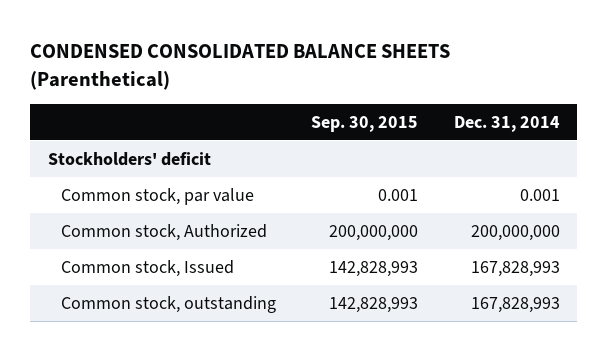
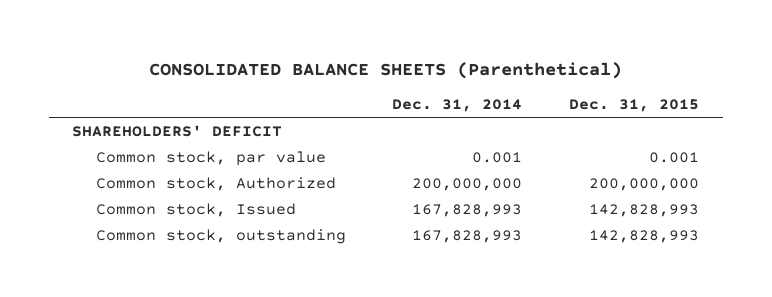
[30,44,451,90] CONDENSED CONSOLIDATED BALANCE SHEETS (Parenthetical) -> [148,61,622,79] CONSOLIDATED BALANCE SHEETS (Parenthetical)
[311,115,419,132] Sep. 30, 2015 -> none
none -> [569,98,700,112] Dec. 31, 2015
[47,151,211,166] Stockholders' deficit -> [72,124,283,137] SHAREHOLDERS' DEFICIT

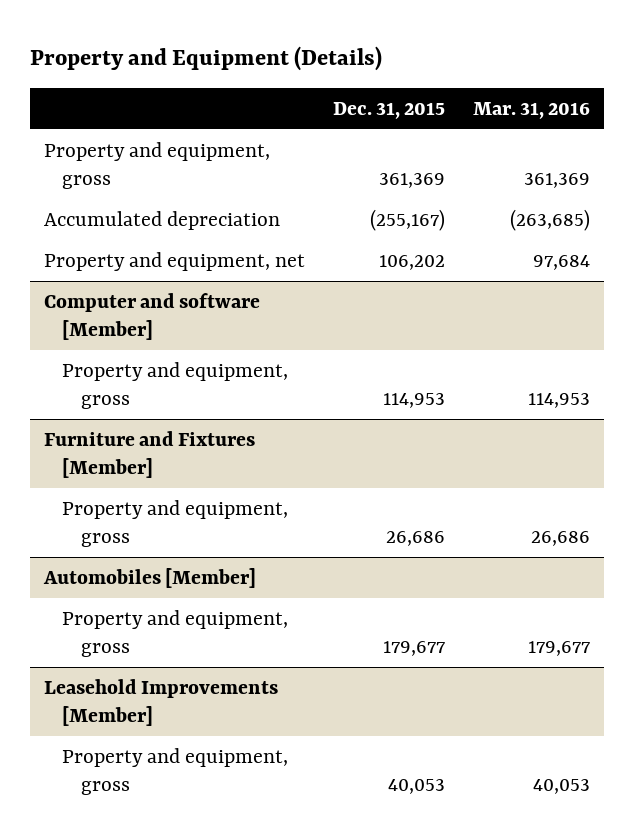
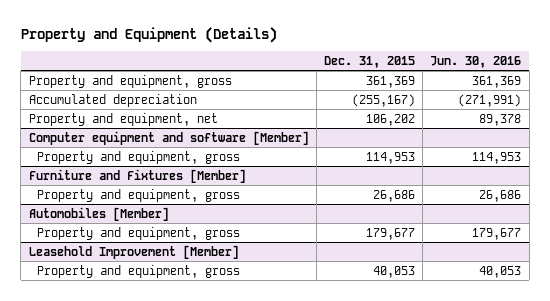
[473,101,591,119] Mar. 31, 2016 -> none
none -> [430,55,522,68] Jun. 30, 2016
[44,293,261,341] Computer and software [Member] -> [28,130,309,145] Computer equipment and software [Member]
[44,679,279,727] Leasehold Improvements [Member] -> [28,244,239,259] Leasehold Improvement [Member]

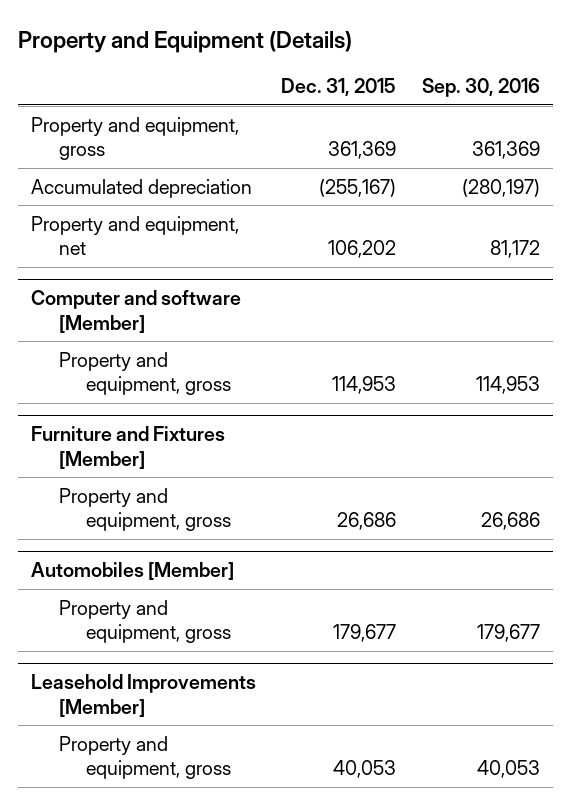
[430,55,522,68] Jun. 30, 2016 -> none
none -> [422,78,541,98] Sep. 30, 2016
[28,130,309,145] Computer equipment and software [Member] -> [30,290,241,333] Computer and software [Member]
[28,244,239,259] Leasehold Improvement [Member] -> [30,674,256,717] Leasehold Improvements [Member]

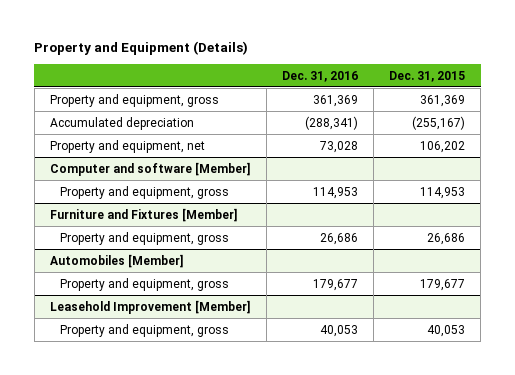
[422,78,541,98] Sep. 30, 2016 -> none
none -> [281,70,358,82] Dec. 31, 2016
[30,674,256,717] Leasehold Improvements [Member] -> [49,299,251,314] Leasehold Improvement [Member]

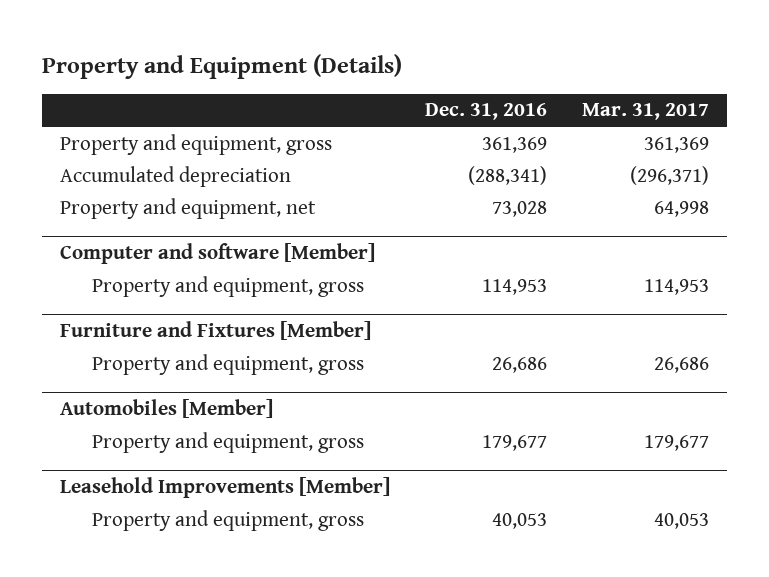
[389,70,466,82] Dec. 31, 2015 -> none
none -> [582,103,710,121] Mar. 31, 2017
[49,299,251,314] Leasehold Improvement [Member] -> [59,476,390,498] Leasehold Improvements [Member]

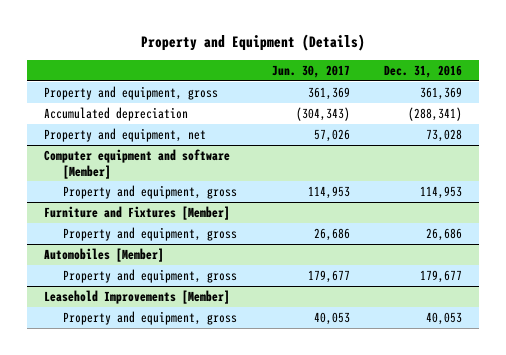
[582,103,710,121] Mar. 31, 2017 -> none
none -> [271,64,350,78] Jun. 30, 2017
[59,242,375,264] Computer and software [Member] -> [44,148,231,179] Computer equipment and software [Member]

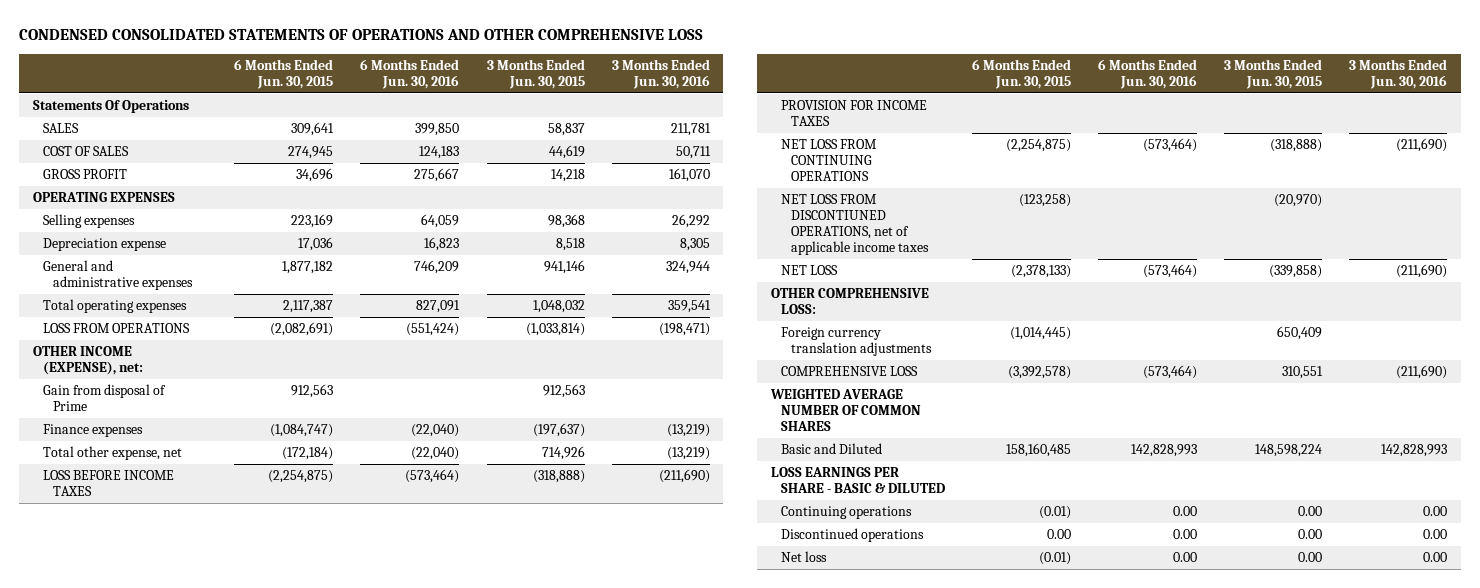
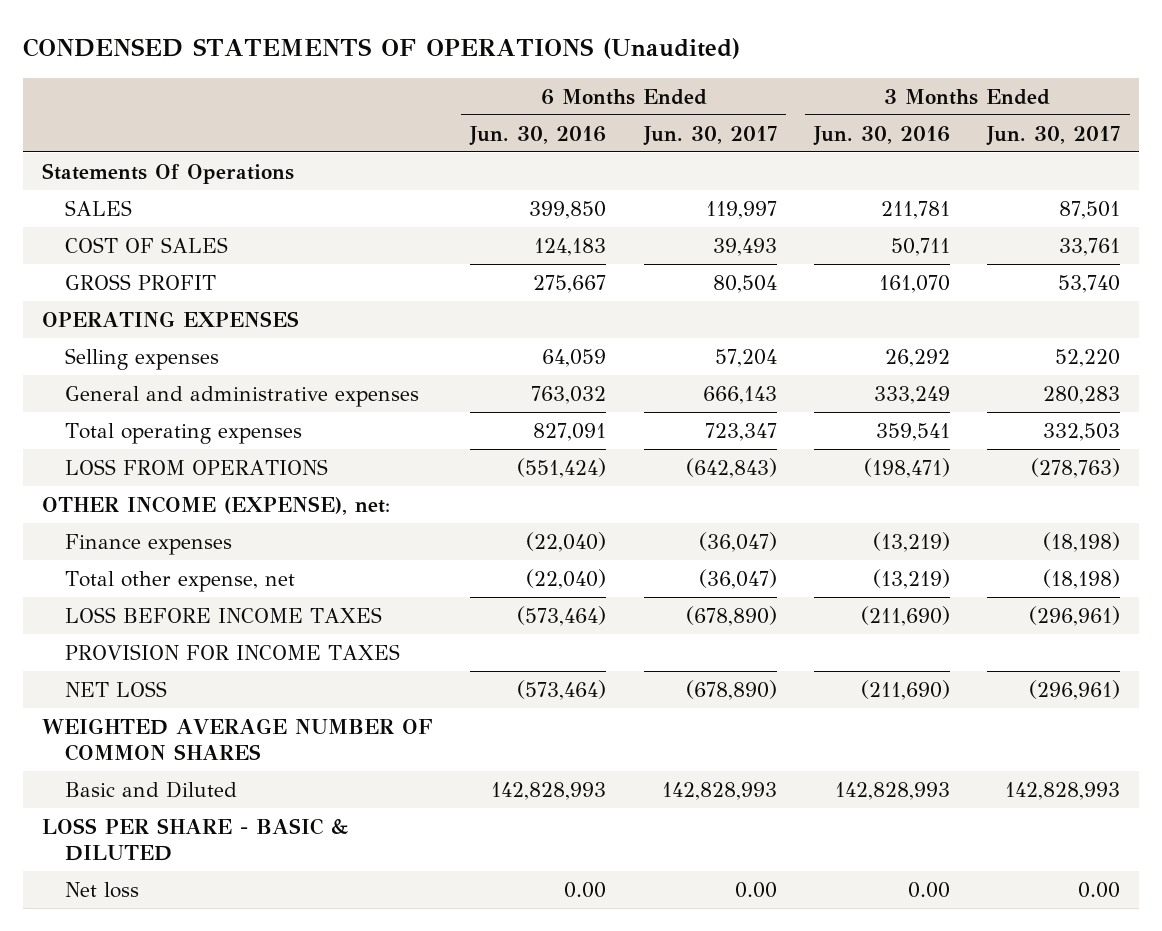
[19,29,704,41] CONDENSED CONSOLIDATED STATEMENTS OF OPERATIONS AND OTHER COMPREHENSIVE LOSS -> [23,38,741,60] CONDENSED STATEMENTS OF OPERATIONS (Unaudited)
[234,58,334,89] 6 Months Ended Jun. 30, 2015 -> none
[486,58,585,89] 3 Months Ended Jun. 30, 2015 -> none
none -> [642,125,777,146] Jun. 30, 2017
none -> [986,125,1121,146] Jun. 30, 2017
[43,237,167,251] Depreciation expense -> none
[414,259,460,274] 746,209 -> [531,385,607,404] 763,032
[665,260,710,274] 324,944 -> [873,385,950,404] 333,249
[43,383,167,411] Gain from disposal of Prime -> none
[780,138,877,181] NET LOSS FROM CONTINUING OPERATIONS -> none
[780,193,929,256] NET LOSS FROM DISCONTIUNED OPERATIONS, net of applicable income taxes -> none
[770,287,929,314] OTHER COMPREHENSIVE LOSS: -> none
[780,326,932,356] Foreign currency translation adjustments -> none
[780,365,918,376] COMPREHENSIVE LOSS -> none
[780,505,912,519] Continuing operations -> none
[780,527,924,542] Discontinued operations -> none
[770,466,945,493] LOSS EARNINGS PER SHARE - BASIC & DILUTED -> [42,817,349,861] LOSS PER SHARE - BASIC & DILUTED

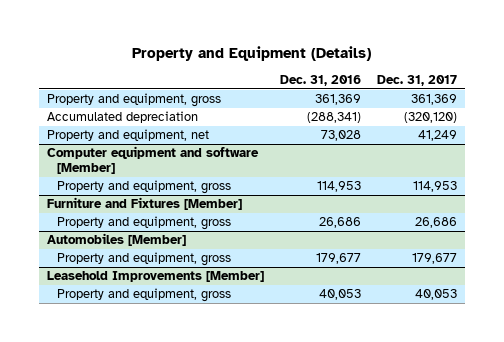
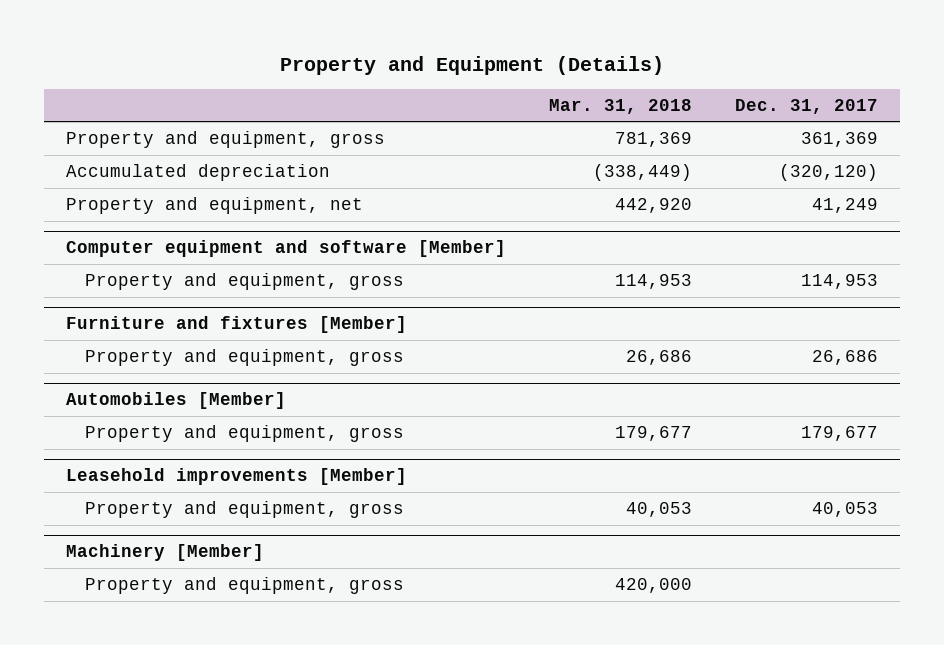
[280,75,362,87] Dec. 31, 2016 -> none
none -> [549,98,693,114] Mar. 31, 2018
[46,197,242,211] Furniture and Fixtures [Member] -> [66,316,408,334] Furniture and fixtures [Member]
[46,271,264,283] Leasehold Improvements [Member] -> [66,468,408,486] Leasehold improvements [Member]
none -> [66,544,265,562] Machinery [Member]
none -> [85,576,405,594] Property and equipment, gross

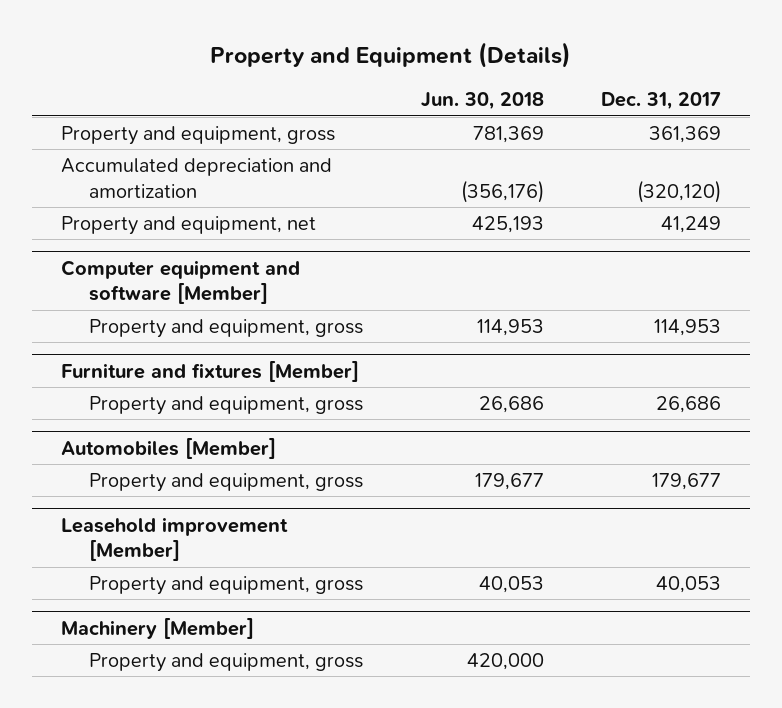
[549,98,693,114] Mar. 31, 2018 -> none
none -> [420,92,544,111] Jun. 30, 2018
[66,163,331,181] Accumulated depreciation -> [61,157,333,198] Accumulated depreciation and amortization
[66,468,408,486] Leasehold improvements [Member] -> [61,516,289,562] Leasehold improvement [Member]

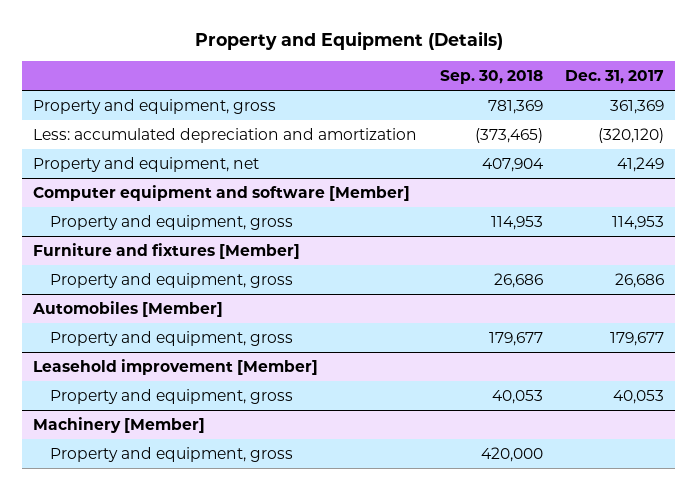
[420,92,544,111] Jun. 30, 2018 -> none
none -> [439,70,543,85] Sep. 30, 2018
[61,157,333,198] Accumulated depreciation and amortization -> [33,127,418,143] Less: accumulated depreciation and amortization

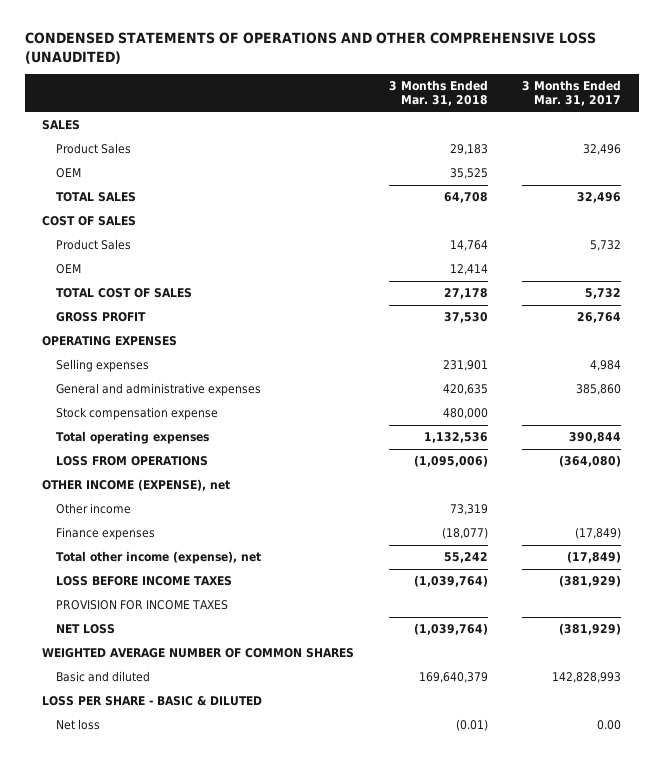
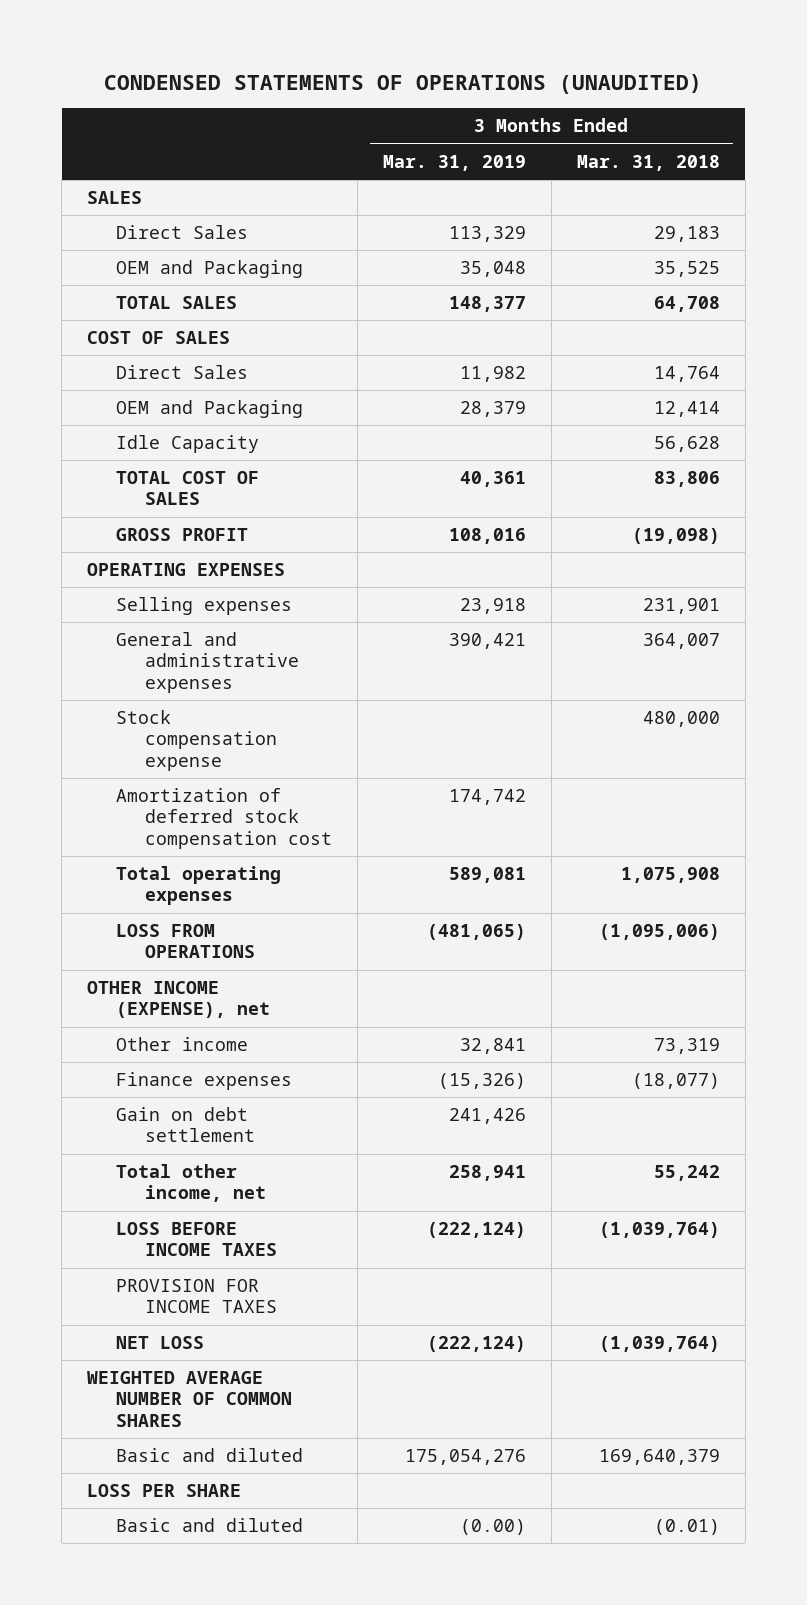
[24,32,596,64] CONDENSED STATEMENTS OF OPERATIONS AND OTHER COMPREHENSIVE LOSS (UNAUDITED) -> [104,73,703,94] CONDENSED STATEMENTS OF OPERATIONS (UNAUDITED)
[522,79,622,107] 3 Months Ended Mar. 31, 2017 -> none
none -> [382,154,526,171] Mar. 31, 2019
[55,143,131,155] Product Sales -> [115,225,248,240] Direct Sales
[55,168,81,179] OEM -> [115,260,303,279] OEM and Packaging
[55,239,131,251] Product Sales -> [115,365,248,380] Direct Sales
[55,264,81,275] OEM -> [115,400,303,419] OEM and Packaging
none -> [115,435,259,454] Idle Capacity
[443,288,488,300] 27,178 -> [653,471,720,488] 83,806
[443,312,488,324] 37,530 -> [631,528,720,545] (19,098)
[442,384,488,396] 420,635 -> [642,633,720,650] 364,007
none -> [115,788,332,849] Amortization of deferred stock compensation cost
[423,432,488,444] 1,132,536 -> [620,867,720,884] 1,075,908
none -> [115,1107,255,1143] Gain on debt settlement
[55,551,261,565] Total other income (expense), net -> [115,1164,266,1203] Total other income, net
[42,696,263,707] LOSS PER SHARE - BASIC & DILUTED -> [87,1484,242,1498] LOSS PER SHARE
[55,719,100,731] Net loss -> [115,1518,303,1533] Basic and diluted

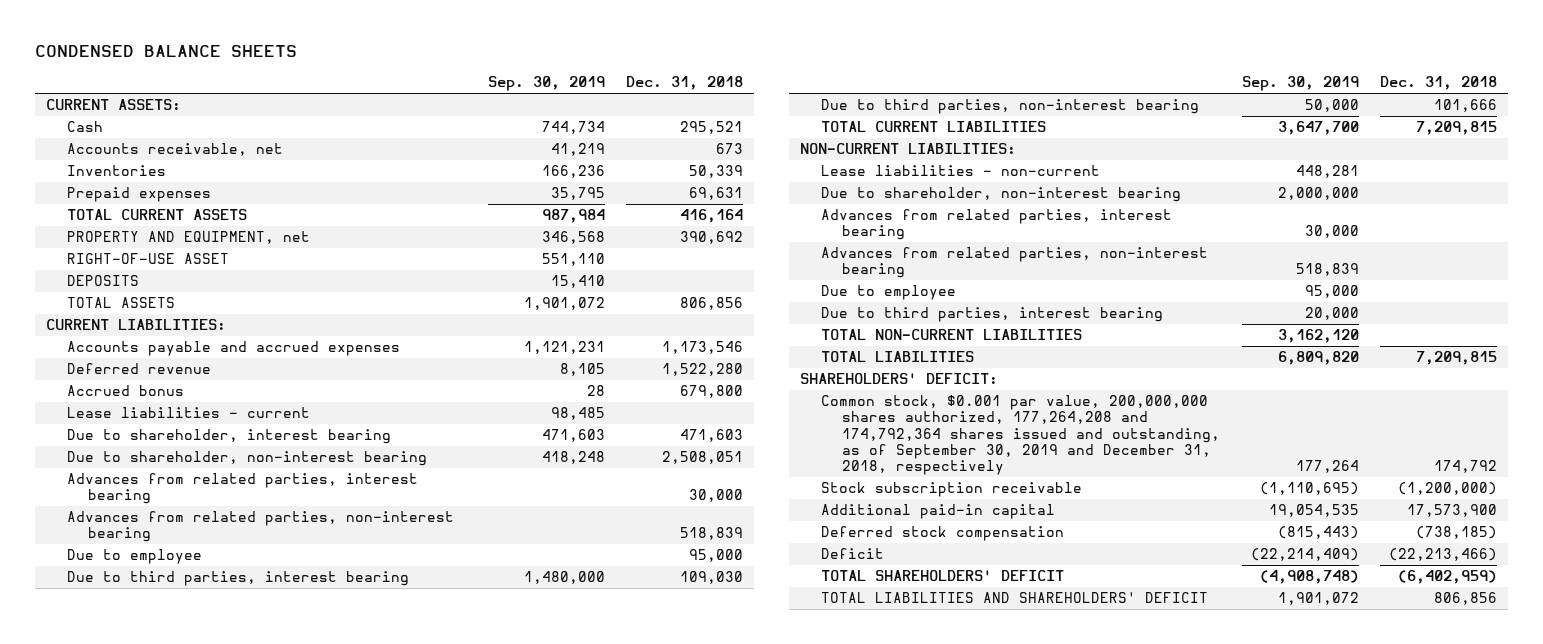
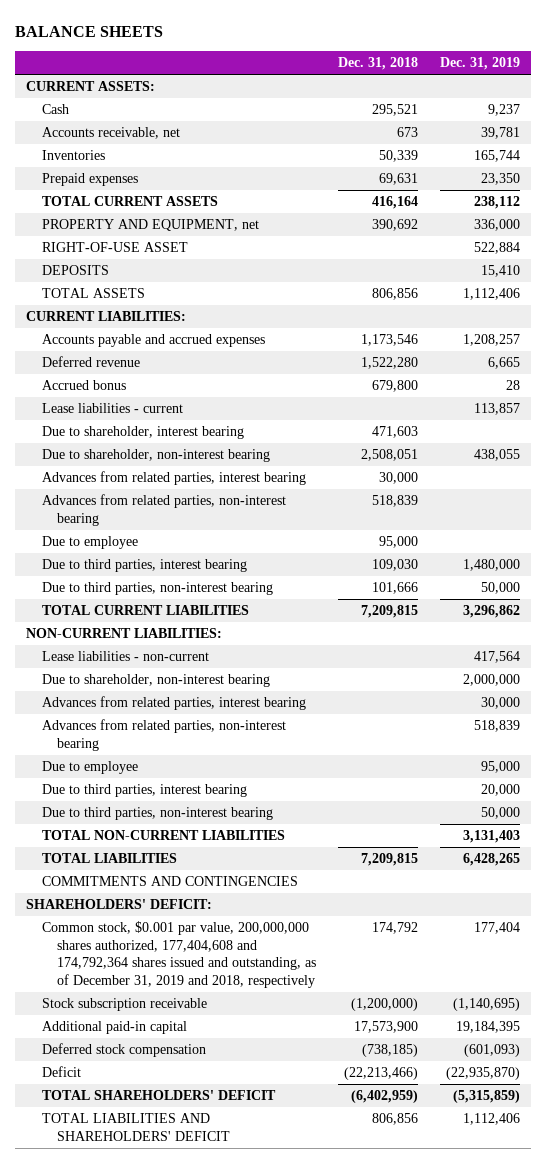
[35,45,298,58] CONDENSED BALANCE SHEETS -> [15,25,164,37] BALANCE SHEETS
[487,76,605,92] Sep. 30, 2019 -> none
none -> [439,57,520,71] Dec. 31, 2019
none -> [41,807,273,821] Due to third parties, non-interest bearing
none -> [41,876,298,887] COMMITMENTS AND CONTINGENCIES
[821,395,1221,476] Common stock, $0.001 par value, 200,000,000 shares authorized, 177,264,208 and 174,792,364 shares issued and outstanding, as of September 30, 2019 and December 31, 2018, respectively -> [41,921,317,988] Common stock, $0.001 par value, 200,000,000 shares authorized, 177,404,608 and 174,792,364 shares issued and outstanding, as of December 31, 2019 and 2018, respectively

